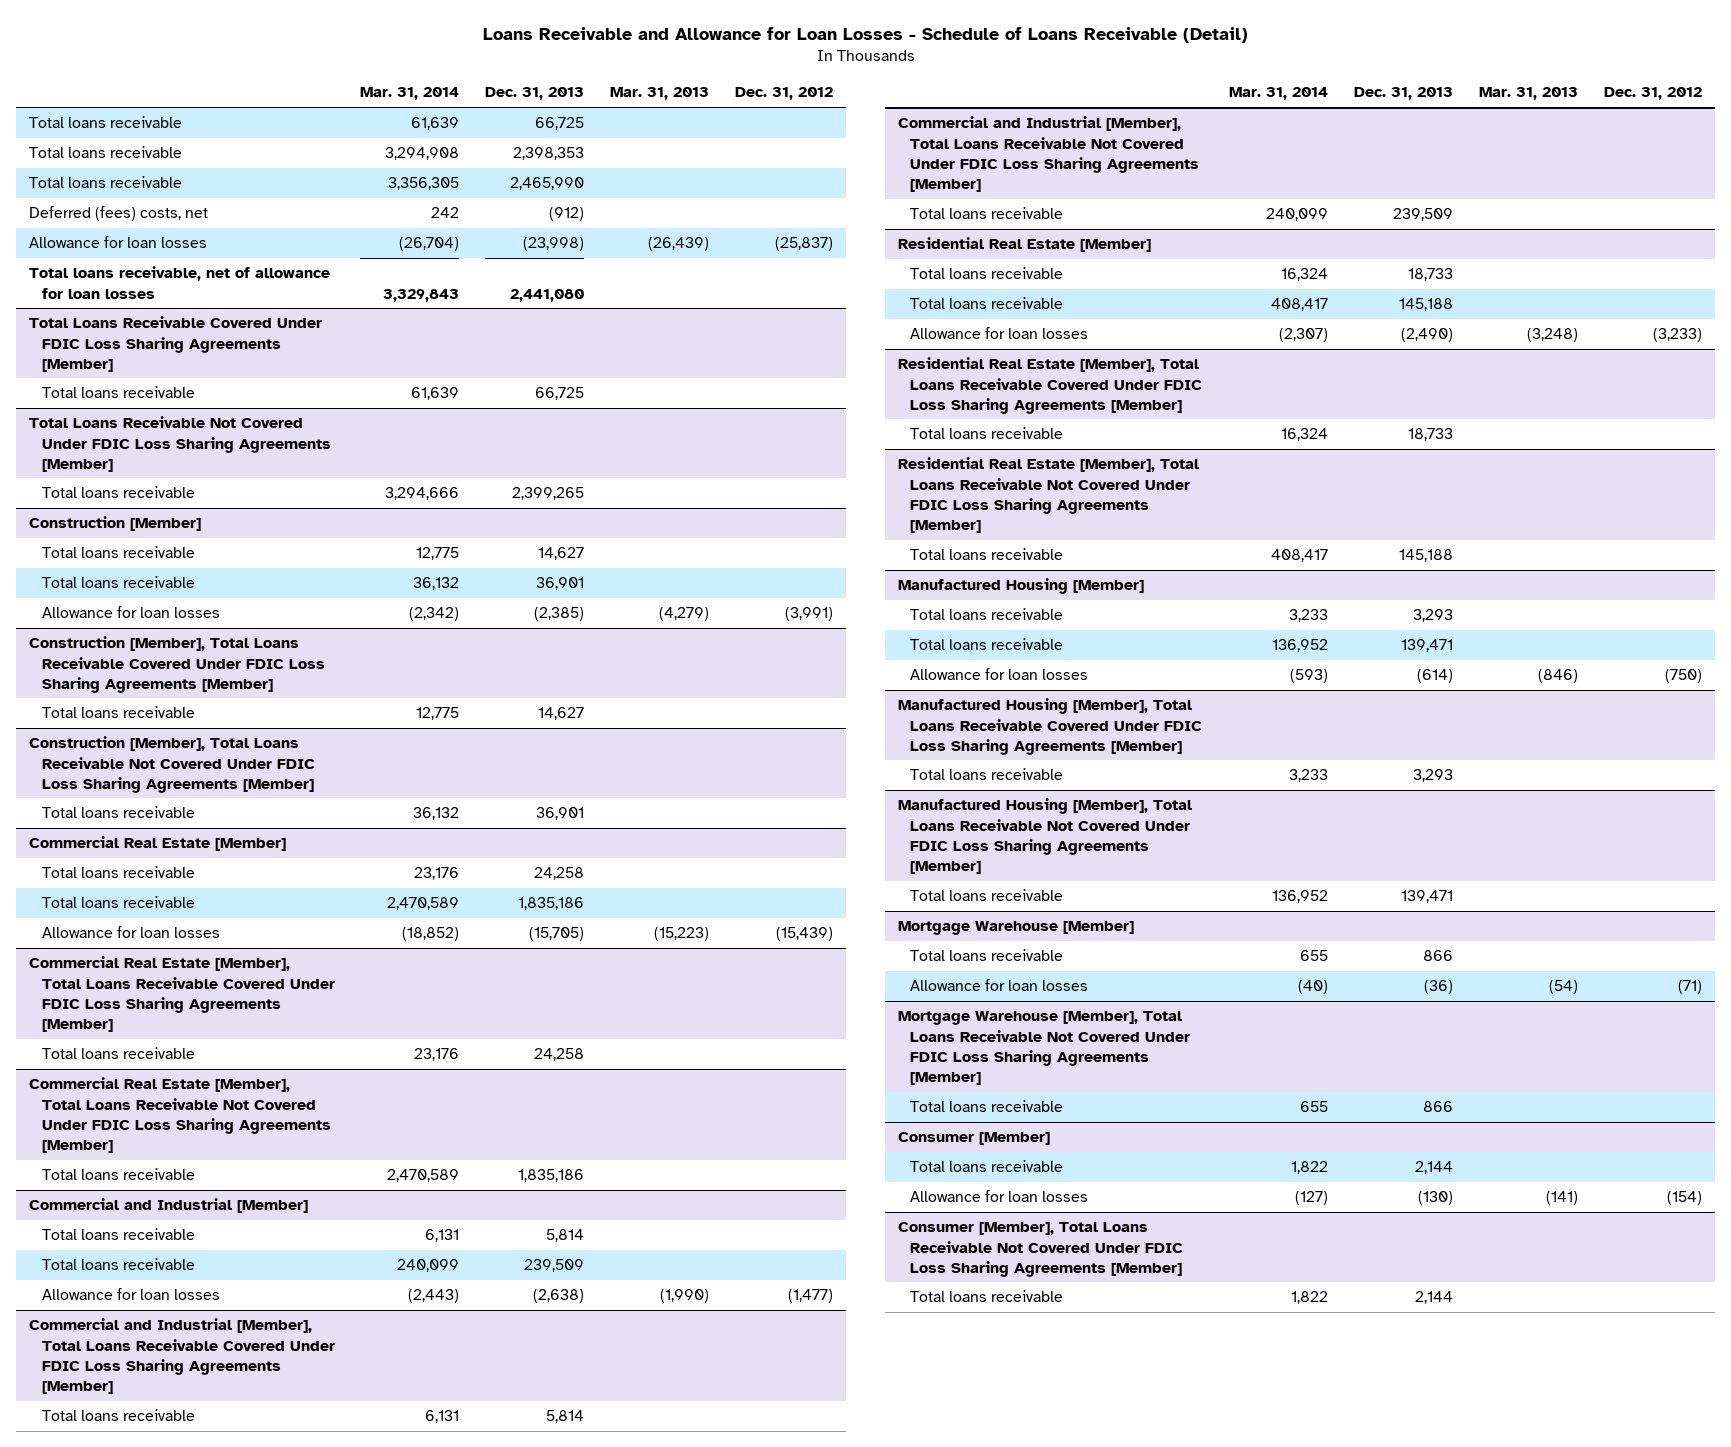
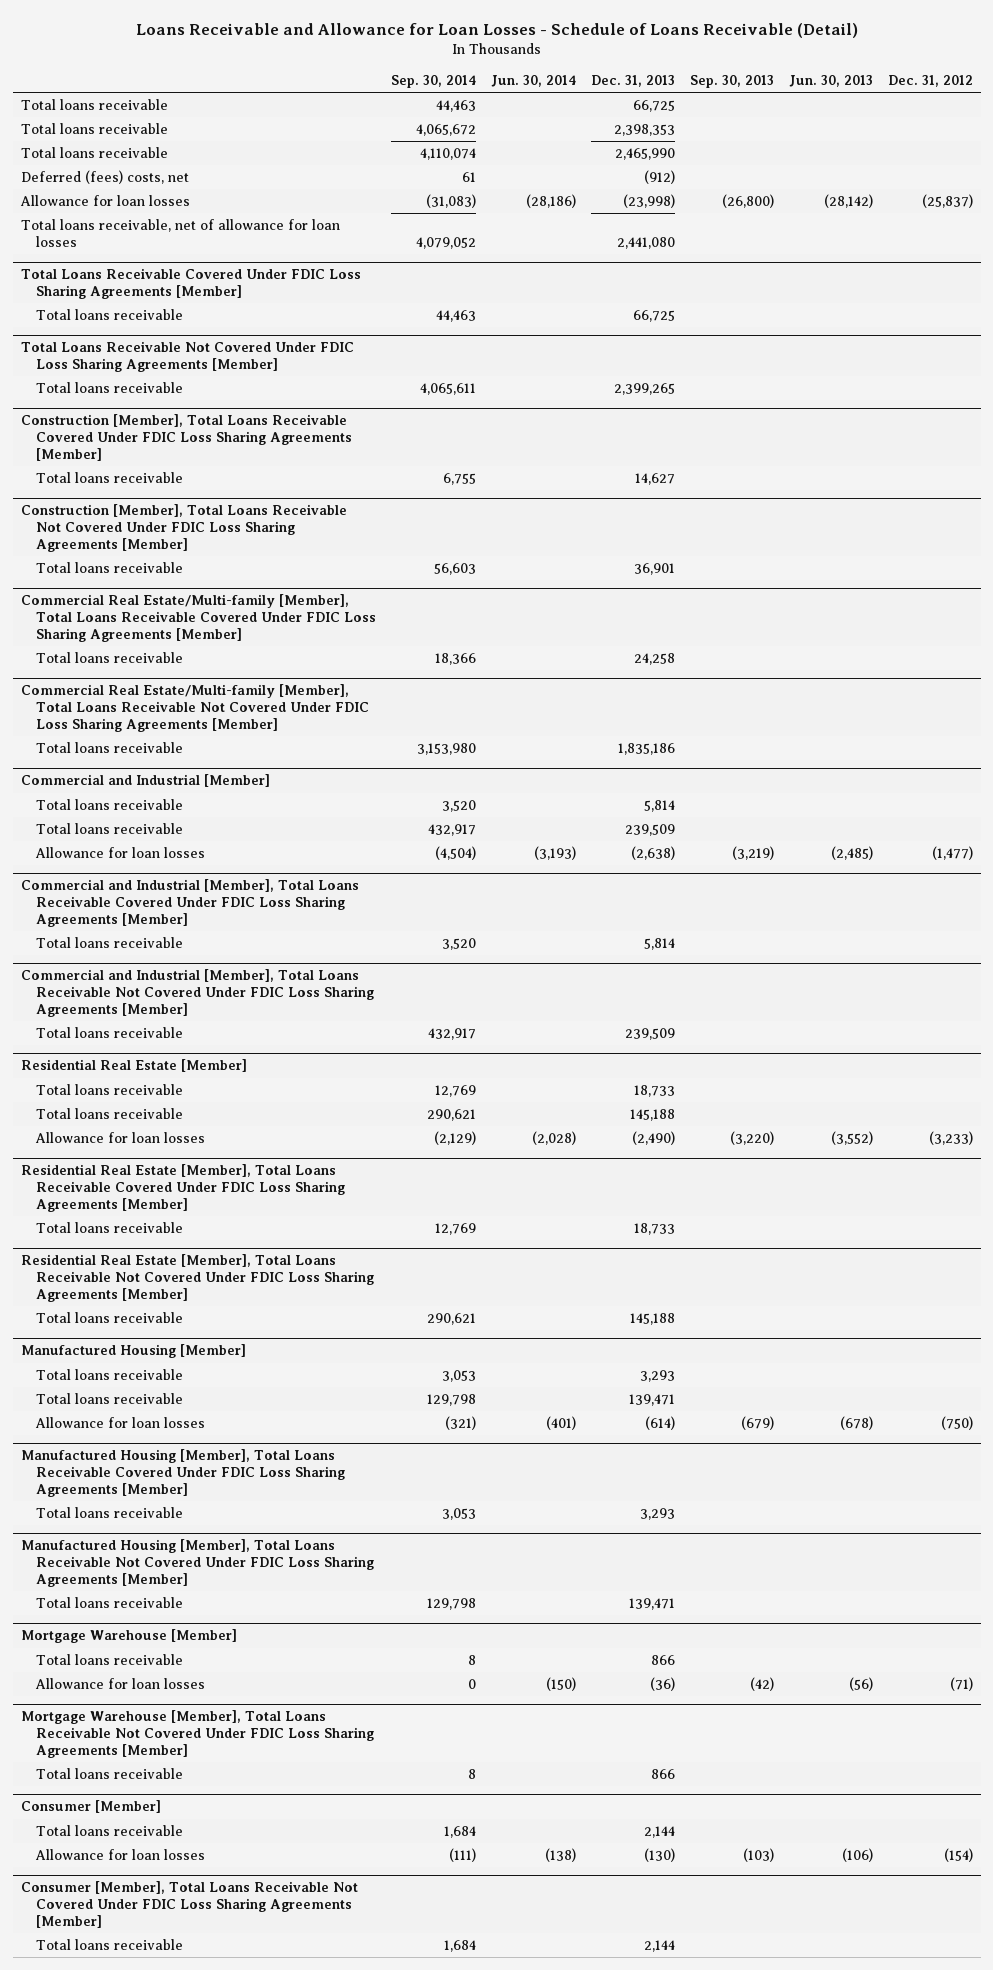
[360,87,460,101] Mar. 31, 2014 -> none
[610,87,710,101] Mar. 31, 2013 -> none
none -> [391,75,477,89] Sep. 30, 2014
none -> [490,75,576,88] Jun. 30, 2014
none -> [690,75,775,89] Sep. 30, 2013
none -> [788,75,873,88] Jun. 30, 2013
[29,516,202,532] Construction [Member] -> none
[41,546,195,559] Total loans receivable -> none
[41,576,195,589] Total loans receivable -> none
[41,606,220,619] Allowance for loan losses -> none
[29,836,287,852] Commercial Real Estate [Member] -> none
[41,866,195,879] Total loans receivable -> none
[41,896,195,909] Total loans receivable -> none
[41,926,220,939] Allowance for loan losses -> none
[29,956,335,1032] Commercial Real Estate [Member], Total Loans Receivable Covered Under FDIC Loss Sharing Agreements [Member] -> [20,594,376,643] Commercial Real Estate/Multi-family [Member], Total Loans Receivable Covered Under FDIC Loss Sharing Agreements [Member]
[29,1077,331,1153] Commercial Real Estate [Member], Total Loans Receivable Not Covered Under FDIC Loss Sharing Agreements [Member] -> [20,684,369,733] Commercial Real Estate/Multi-family [Member], Total Loans Receivable Not Covered Under FDIC Loss Sharing Agreements [Member]

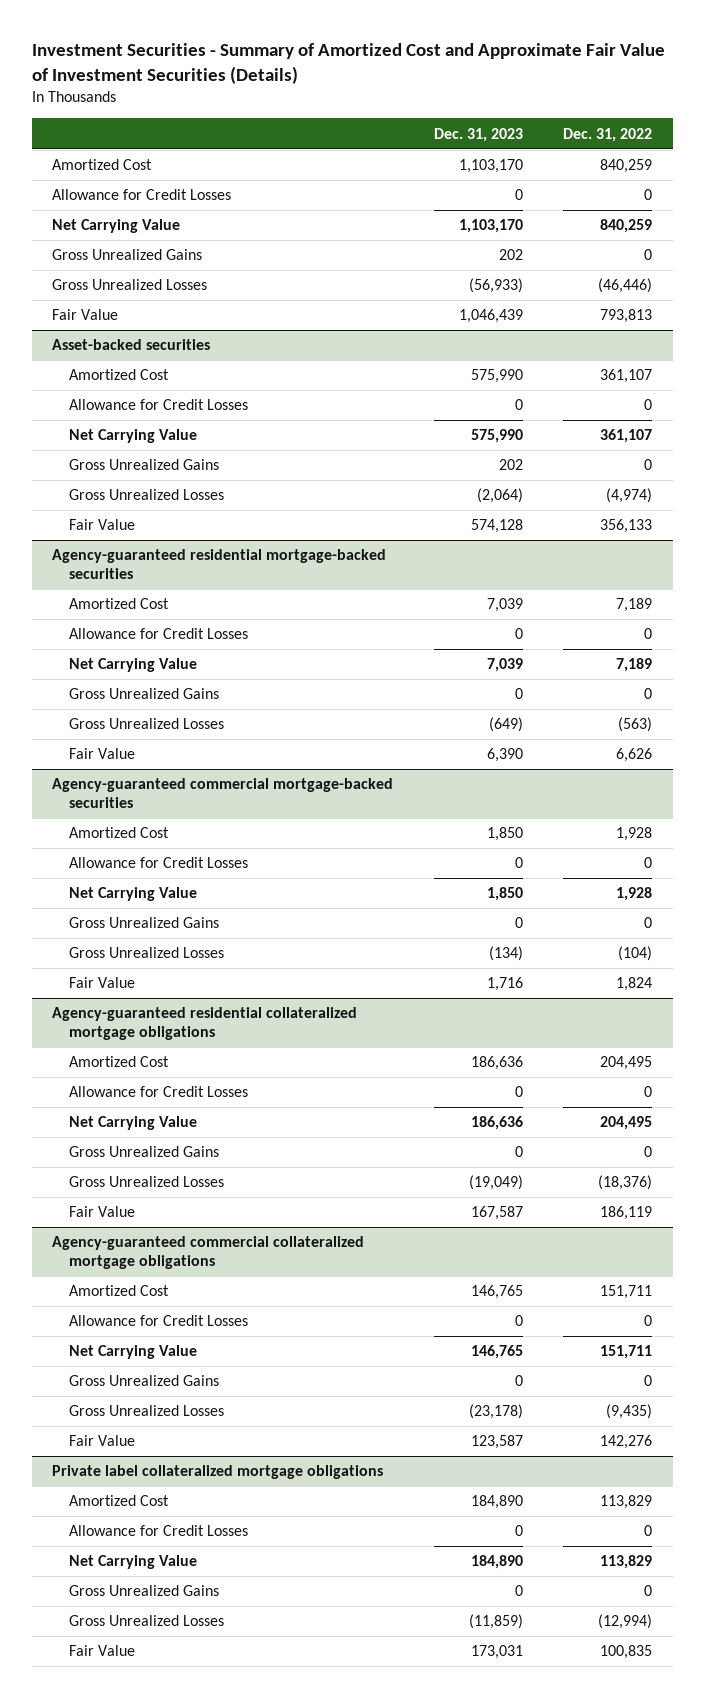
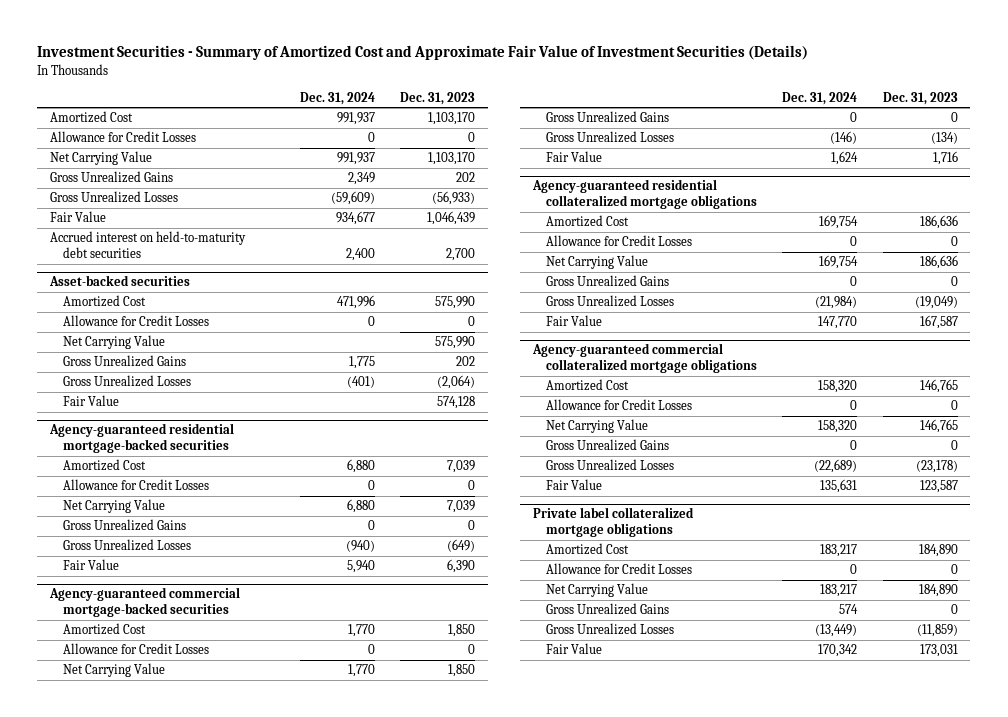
[563,127,653,142] Dec. 31, 2022 -> none
none -> [299,91,375,105] Dec. 31, 2024
none -> [50,231,247,259] Accrued interest on held-to-maturity debt securities

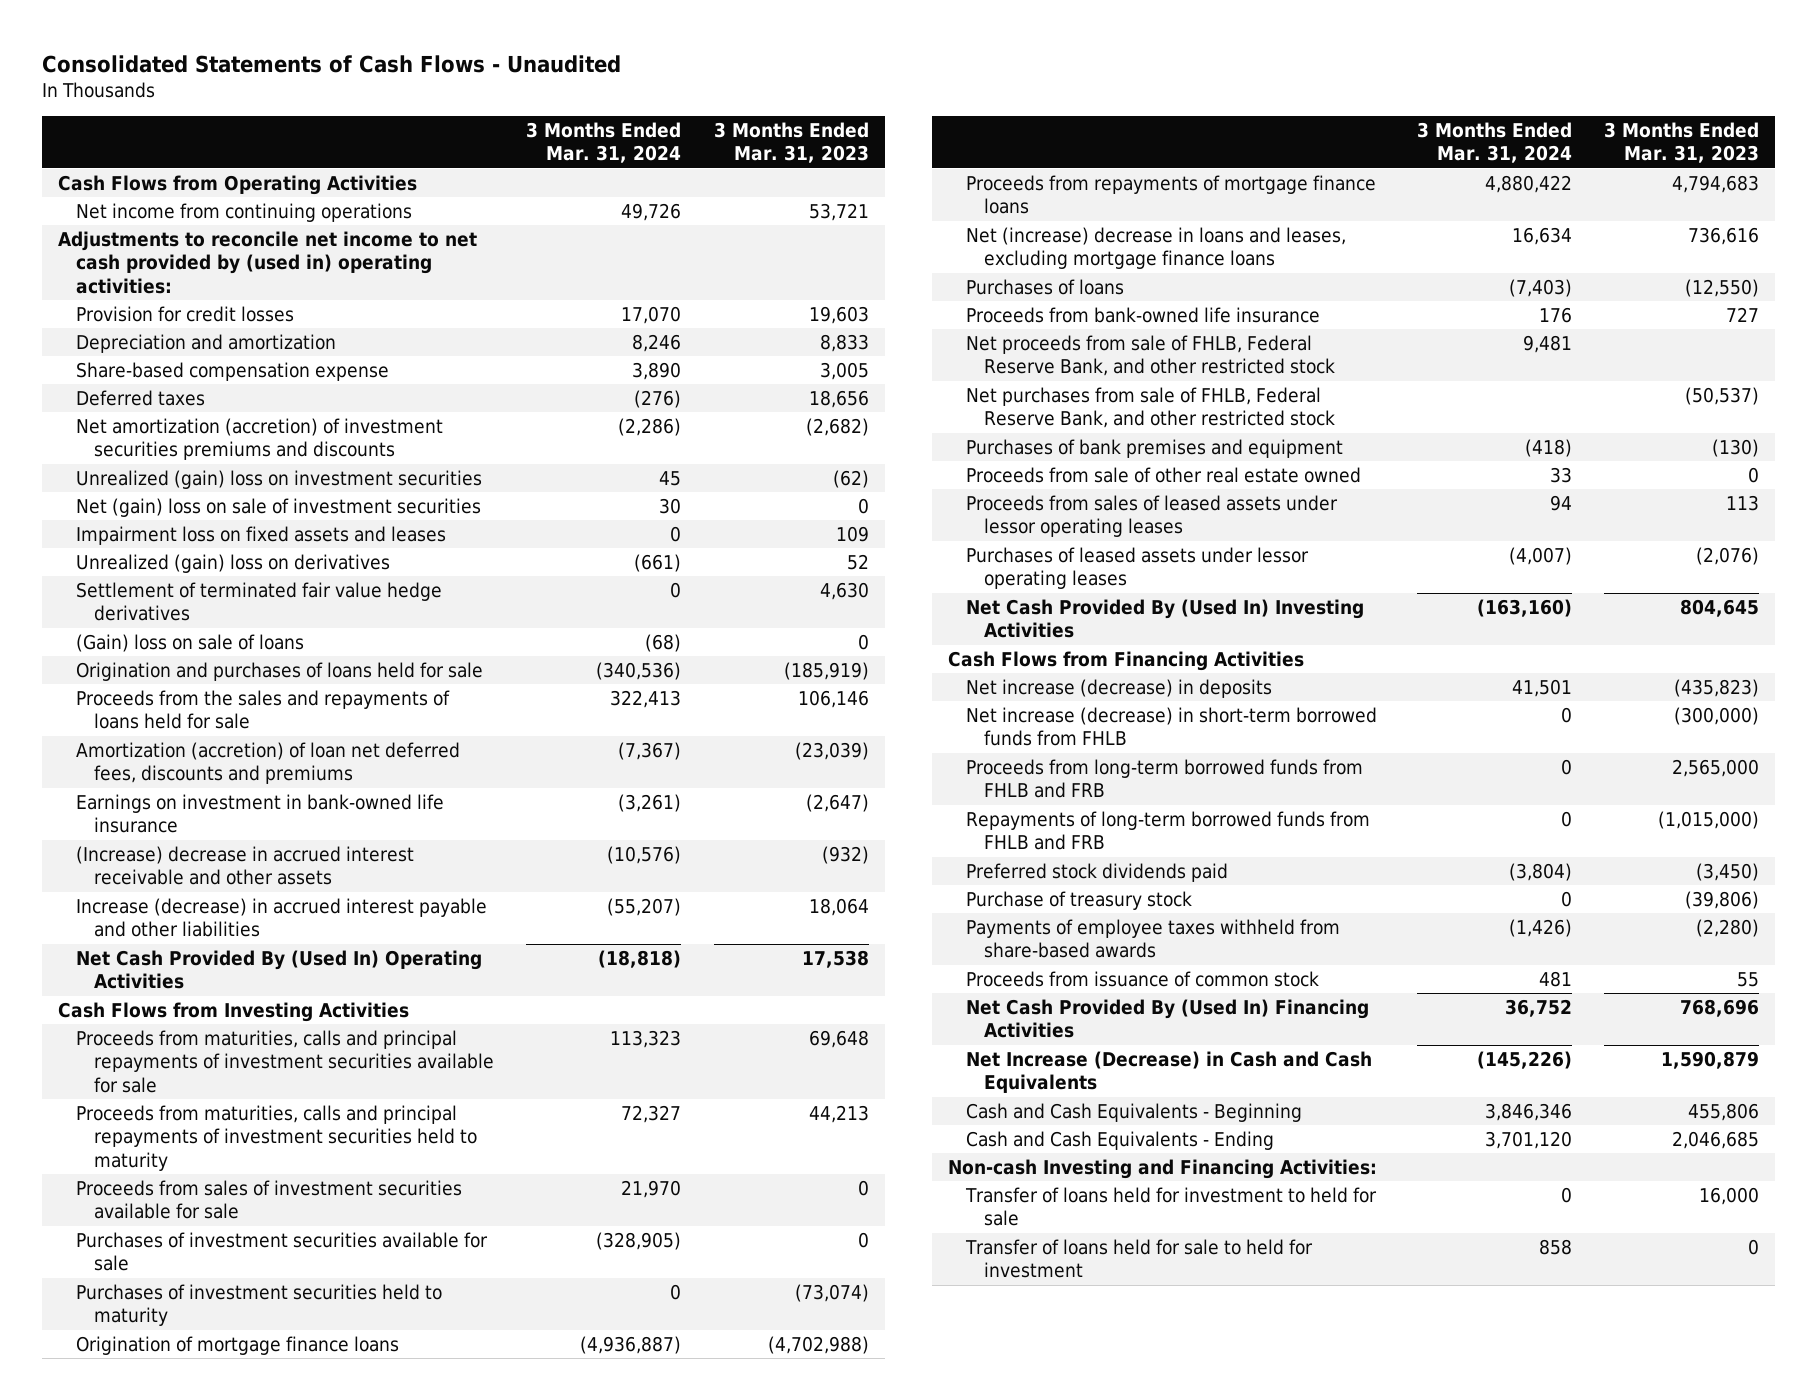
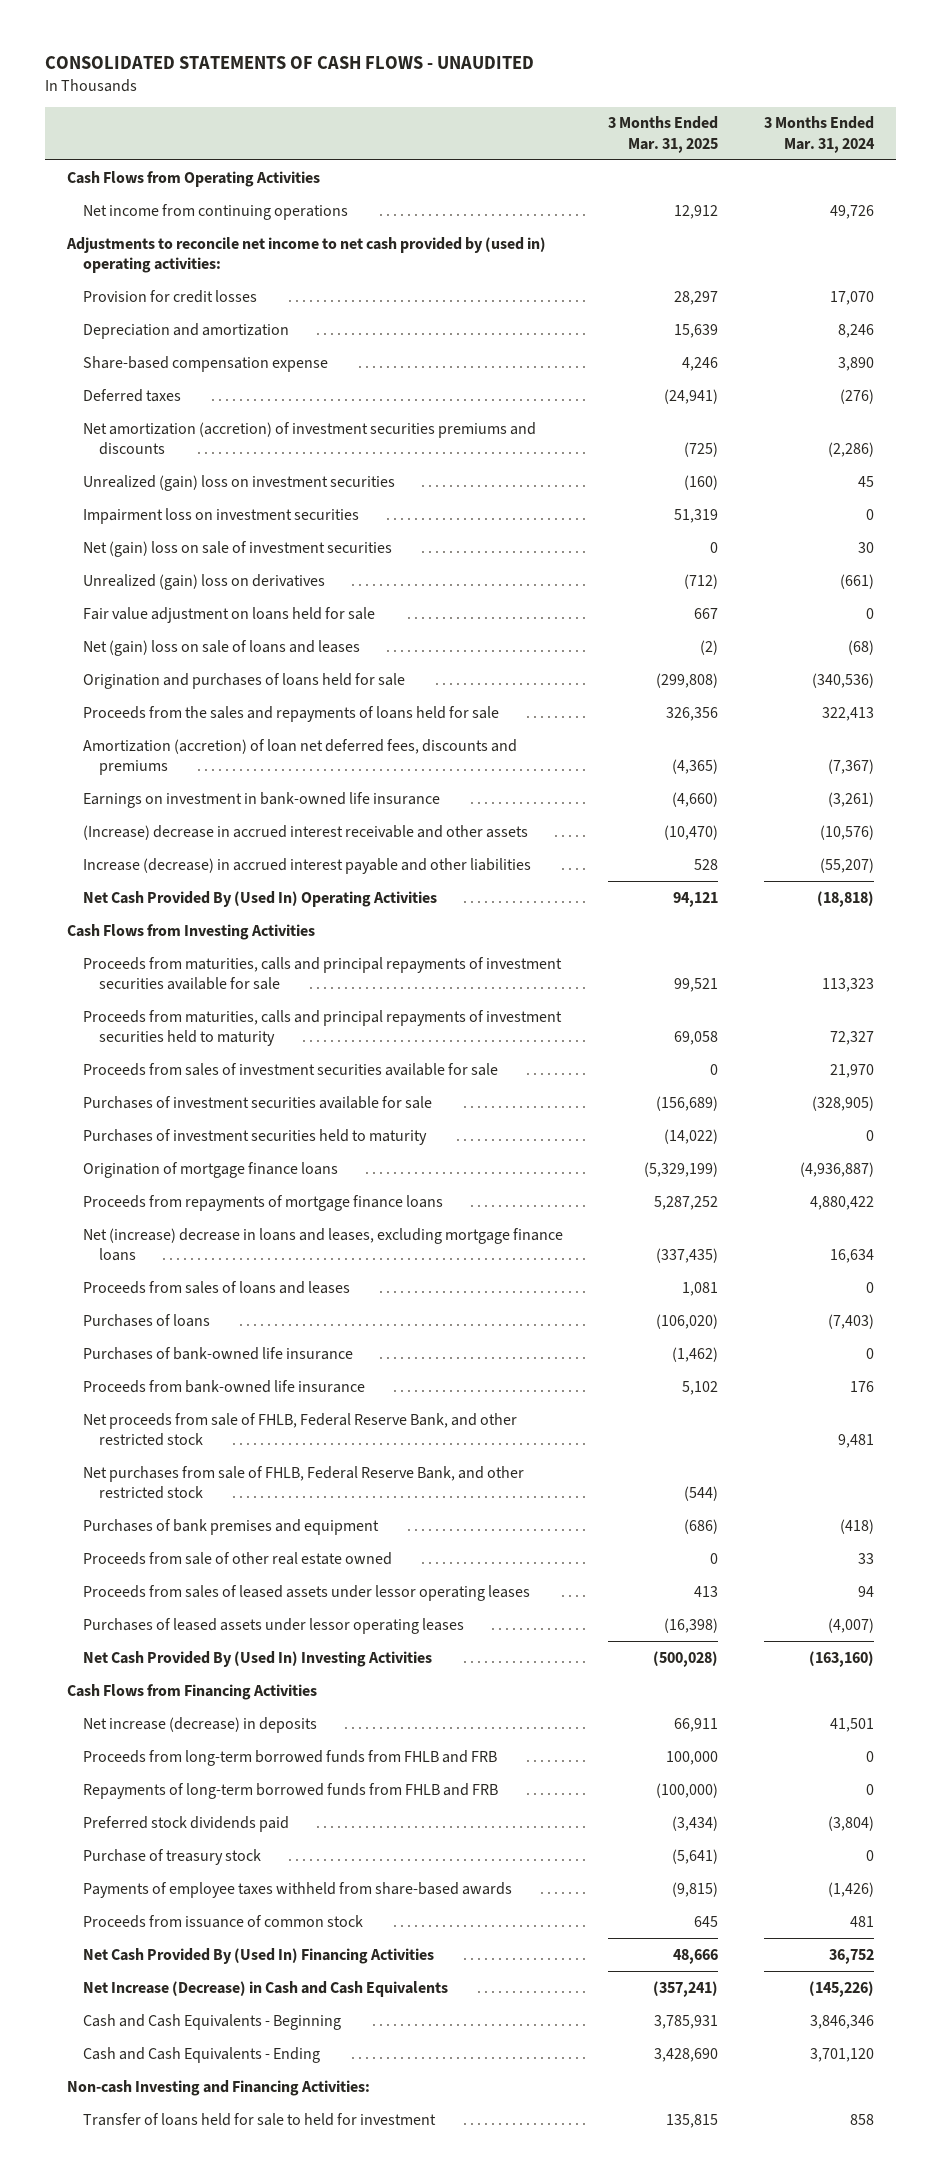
[42,54,622,73] Consolidated Statements of Cash Flows - Unaudited -> [44,56,534,70] CONSOLIDATED STATEMENTS OF CASH FLOWS - UNAUDITED
[713,122,869,164] 3 Months Ended Mar. 31, 2023 -> none
none -> [608,116,719,153] 3 Months Ended Mar. 31, 2025
none -> [83,507,360,524] Impairment loss on investment securities
[76,526,447,546] Impairment loss on fixed assets and leases -> none
[76,582,443,622] Settlement of terminated fair value hedge derivatives -> none
none -> [83,606,376,623] Fair value adjustment on loans held for sale
[76,634,305,653] (Gain) loss on sale of loans -> [83,639,361,656] Net (gain) loss on sale of loans and leases
none -> [83,1280,351,1294] Proceeds from sales of loans and leases
none -> [83,1346,354,1360] Purchases of bank-owned life insurance
[966,707,1378,747] Net increase (decrease) in short-term borrowed funds from FHLB -> none
[965,1187,1378,1227] Transfer of loans held for investment to held for sale -> none

